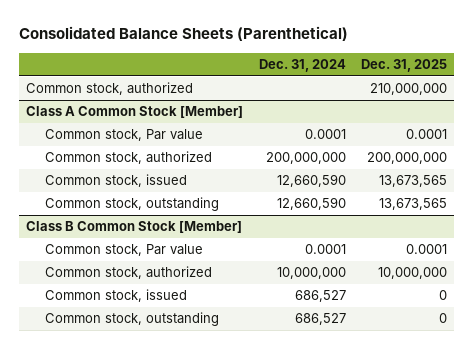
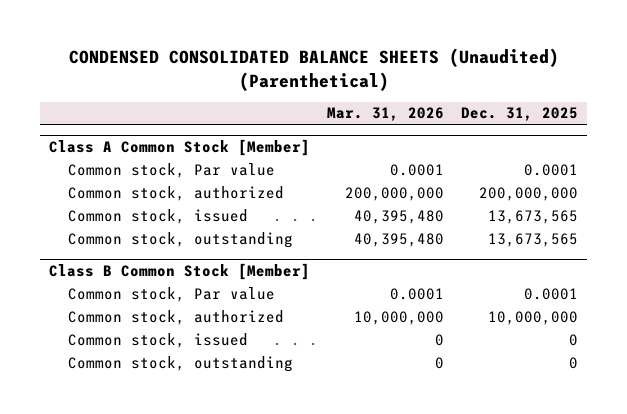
[18,26,348,42] Consolidated Balance Sheets (Parenthetical) -> [68,48,559,91] CONDENSED CONSOLIDATED BALANCE SHEETS (Unaudited) (Parenthetical)
[258,58,346,72] Dec. 31, 2024 -> none
none -> [327,107,445,122] Mar. 31, 2026
[26,82,194,96] Common stock, authorized -> none

